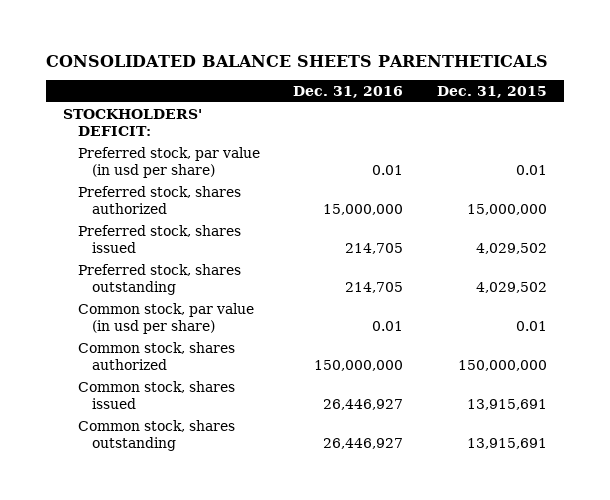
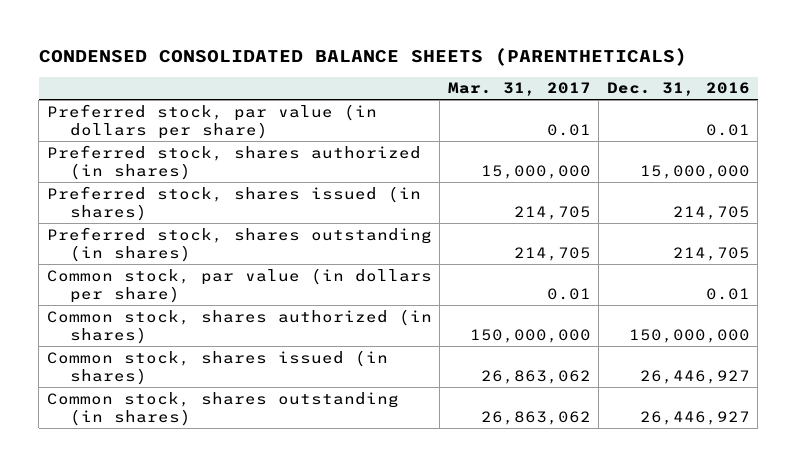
[45,54,548,67] CONSOLIDATED BALANCE SHEETS PARENTHETICALS -> [38,47,687,66] CONDENSED CONSOLIDATED BALANCE SHEETS (PARENTHETICALS)
[437,85,548,98] Dec. 31, 2015 -> none
none -> [447,82,591,97] Mar. 31, 2017
[62,108,202,136] STOCKHOLDERS' DEFICIT: -> none
[77,146,260,178] Preferred stock, par value (in usd per share) -> [46,103,377,139] Preferred stock, par value (in dollars per share)
[77,185,241,214] Preferred stock, shares authorized -> [46,144,421,180] Preferred stock, shares authorized (in shares)
[77,224,241,253] Preferred stock, shares issued -> [46,185,421,221] Preferred stock, shares issued (in shares)
[77,263,241,295] Preferred stock, shares outstanding -> [46,226,432,262] Preferred stock, shares outstanding (in shares)
[77,302,254,334] Common stock, par value (in usd per share) -> [46,267,432,303] Common stock, par value (in dollars per share)
[77,341,235,370] Common stock, shares authorized -> [46,308,432,344] Common stock, shares authorized (in shares)
[77,380,235,409] Common stock, shares issued -> [46,349,388,385] Common stock, shares issued (in shares)
[77,419,235,451] Common stock, shares outstanding -> [46,391,399,426] Common stock, shares outstanding (in shares)

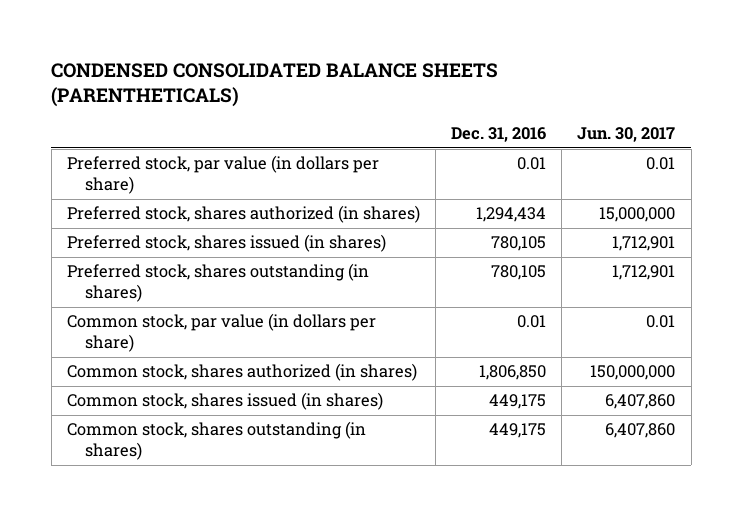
[447,82,591,97] Mar. 31, 2017 -> none
none -> [577,127,676,143] Jun. 30, 2017
[639,164,750,179] 15,000,000 -> [476,207,547,223] 1,294,434
[672,205,750,220] 214,705 -> [491,236,547,252] 780,105
[672,246,750,261] 214,705 -> [491,265,547,281] 780,105
[628,328,750,343] 150,000,000 -> [479,365,547,381] 1,806,850
[639,369,750,384] 26,446,927 -> [489,394,547,410] 449,175
[639,410,750,425] 26,446,927 -> [489,423,547,439] 449,175

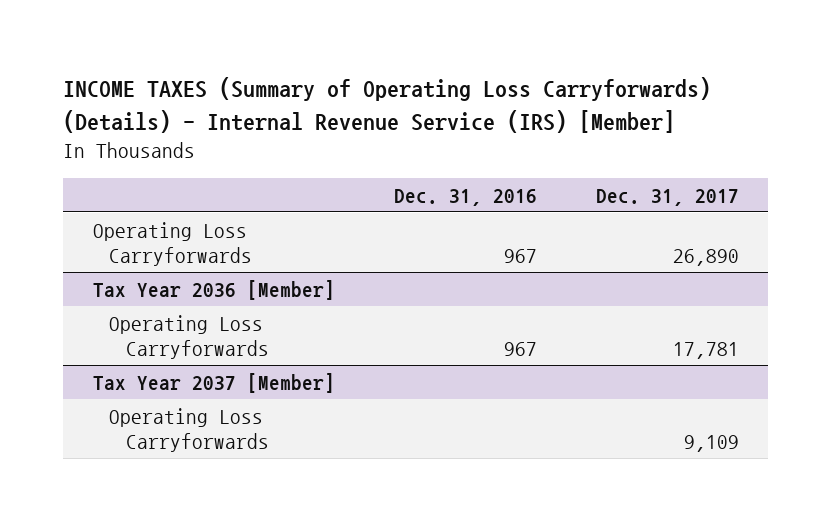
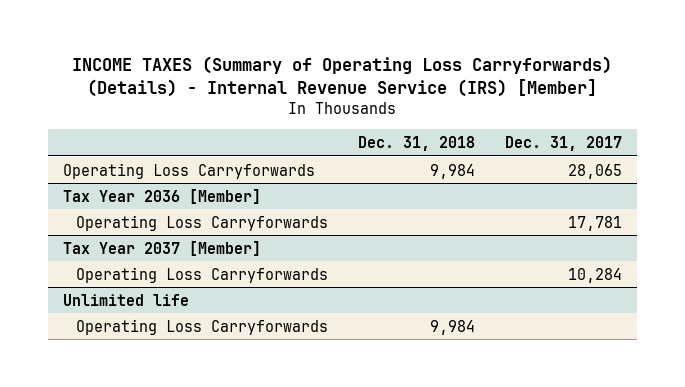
[393,188,537,206] Dec. 31, 2016 -> none
none -> [357,135,475,151] Dec. 31, 2018
[672,248,739,266] 26,890 -> [567,163,622,179] 28,065
[683,434,739,452] 9,109 -> [567,267,622,283] 10,284
none -> [63,293,190,306] Unlimited life
none -> [75,318,328,335] Operating Loss Carryforwards

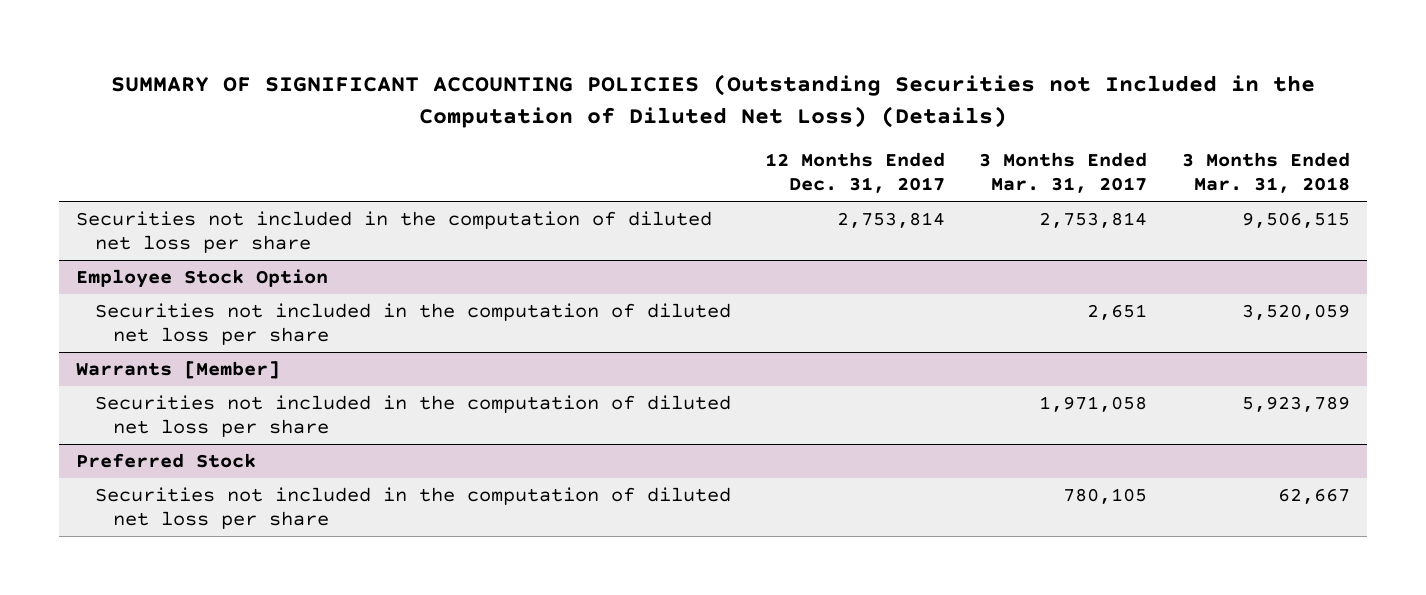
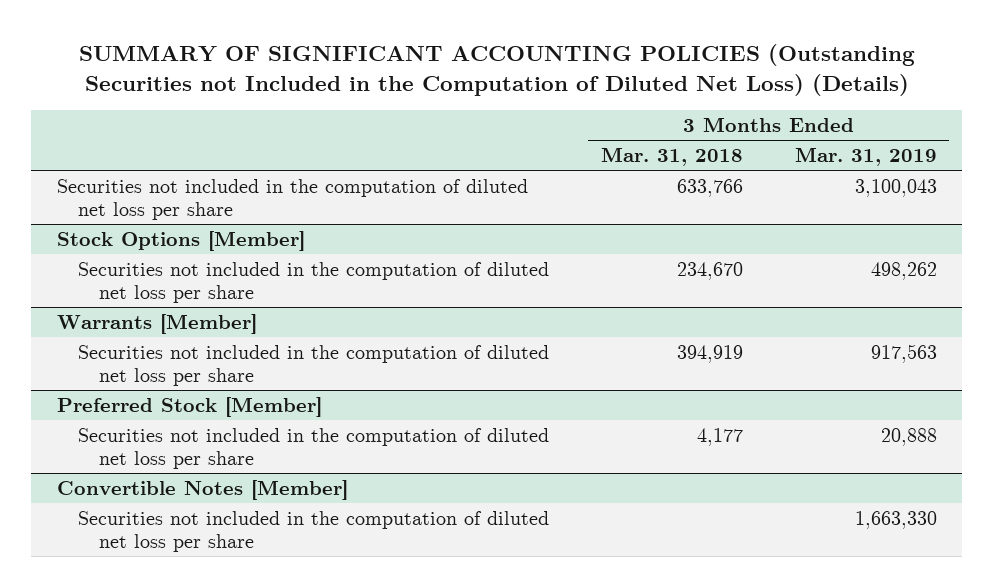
[764,152,945,194] 12 Months Ended Dec. 31, 2017 -> none
[979,152,1148,194] 3 Months Ended Mar. 31, 2017 -> none
none -> [794,146,937,166] Mar. 31, 2019
[1241,212,1350,229] 9,506,515 -> [676,178,743,197] 633,766
[75,269,328,289] Employee Stock Option -> [56,230,305,251] Stock Options [Member]
[1241,304,1350,321] 3,520,059 -> [676,261,743,280] 234,670
[1241,396,1350,413] 5,923,789 -> [676,344,743,363] 394,919
[75,453,256,469] Preferred Stock -> [56,396,322,417] Preferred Stock [Member]
[1277,488,1350,505] 62,667 -> [696,427,743,446] 4,177
none -> [56,479,348,500] Convertible Notes [Member]
none -> [78,510,550,553] Securities not included in the computation of diluted net loss per share

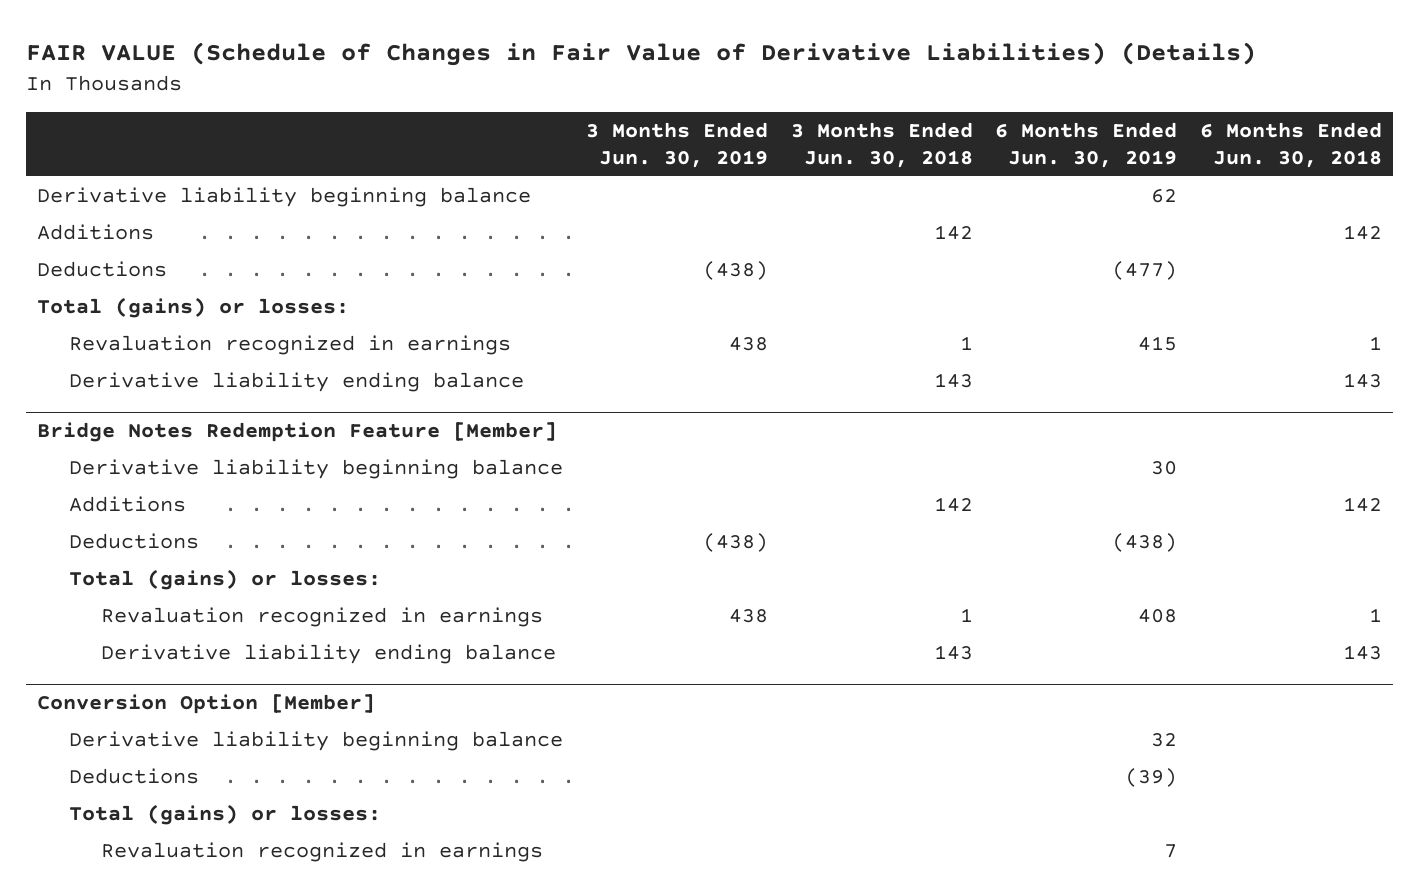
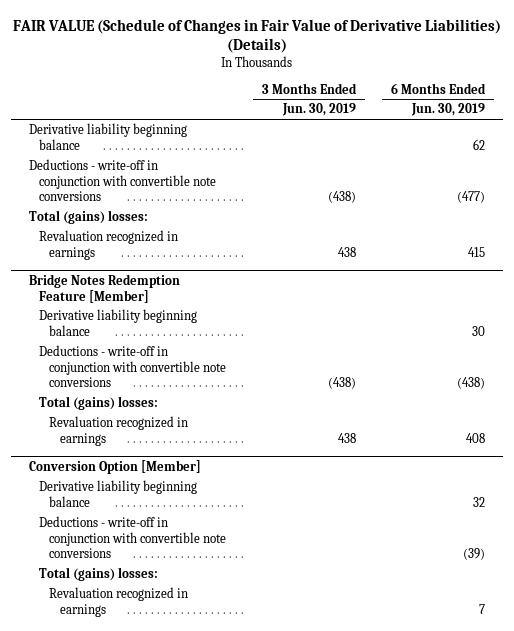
[790,121,973,168] 3 Months Ended Jun. 30, 2018 -> none
[1199,121,1382,168] 6 Months Ended Jun. 30, 2018 -> none
[37,223,155,240] Additions -> none
[37,260,168,277] Deductions -> [28,159,217,202] Deductions - write-off in conjunction with convertible note conversions
[37,296,350,318] Total (gains) or losses: -> [28,210,148,225] Total (gains) losses:
[69,371,525,392] Derivative liability ending balance -> none
[69,495,187,512] Additions -> none
[69,532,200,549] Deductions -> [39,345,227,388] Deductions - write-off in conjunction with convertible note conversions
[69,568,382,590] Total (gains) or losses: -> [39,396,159,411] Total (gains) losses:
[101,643,557,664] Derivative liability ending balance -> none
[69,767,200,784] Deductions -> [39,516,227,559] Deductions - write-off in conjunction with convertible note conversions
[69,803,382,825] Total (gains) or losses: -> [39,567,159,582] Total (gains) losses:

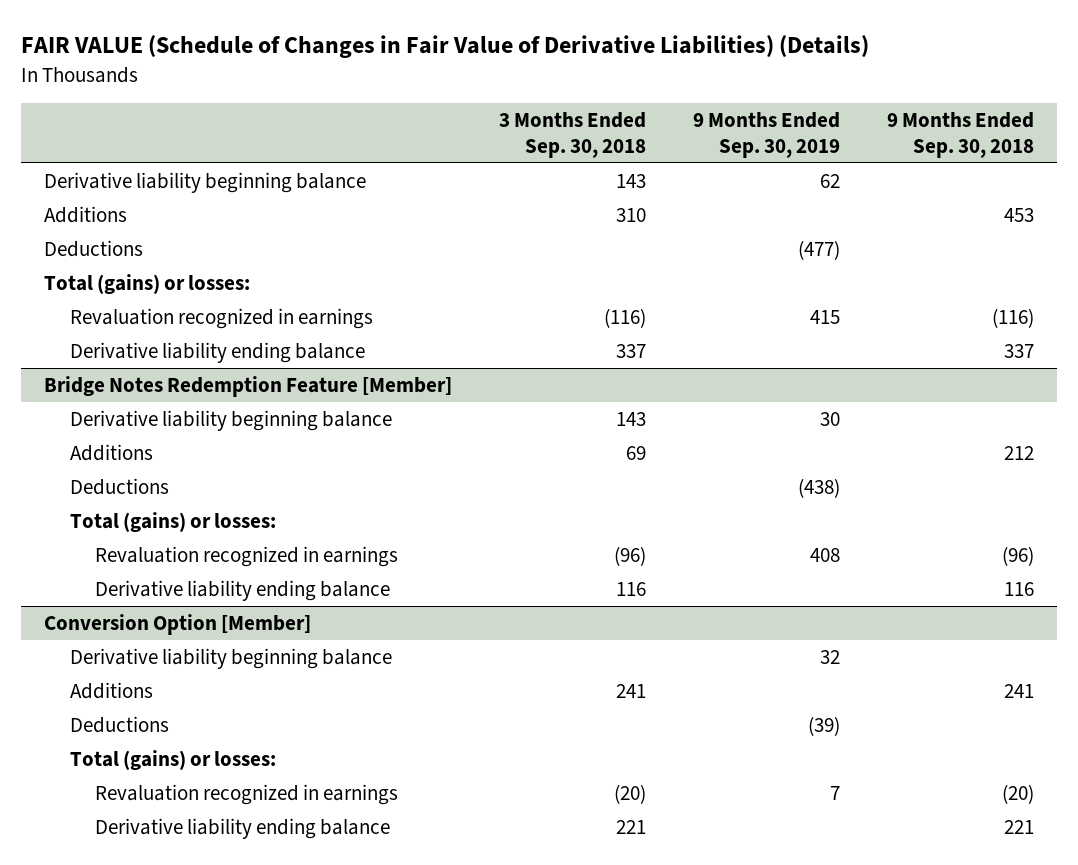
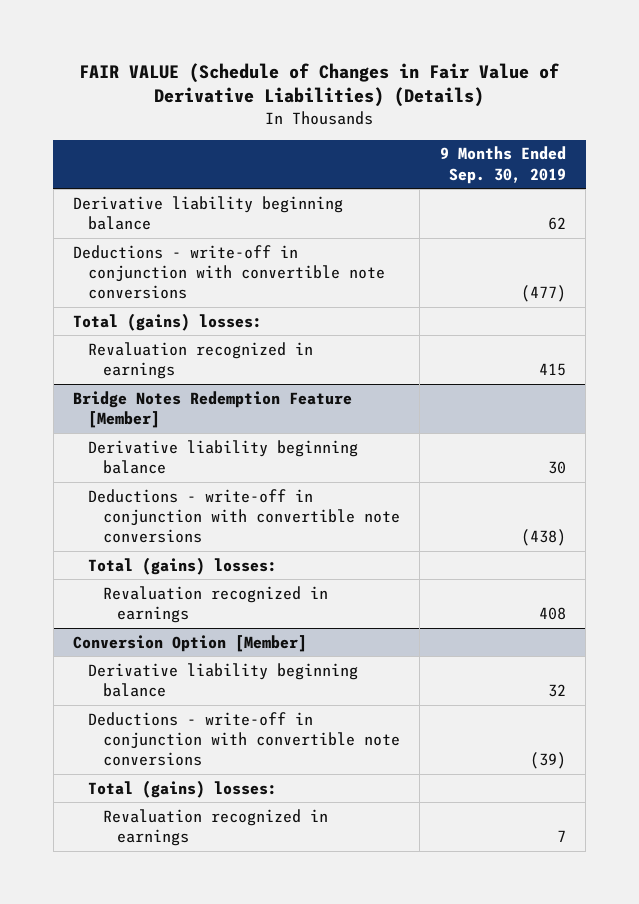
[499,111,647,158] 3 Months Ended Sep. 30, 2018 -> none
[886,111,1034,158] 9 Months Ended Sep. 30, 2018 -> none
[44,206,128,224] Additions -> none
[44,240,144,258] Deductions -> [73,244,385,300] Deductions - write-off in conjunction with convertible note conversions
[44,274,251,295] Total (gains) or losses: -> [73,312,263,331] Total (gains) losses:
[69,342,365,364] Derivative liability ending balance -> none
[69,444,153,462] Additions -> none
[69,478,169,496] Deductions -> [87,488,400,544] Deductions - write-off in conjunction with convertible note conversions
[69,512,276,533] Total (gains) or losses: -> [87,556,277,575] Total (gains) losses:
[94,580,390,602] Derivative liability ending balance -> none
[69,682,153,700] Additions -> none
[69,716,169,734] Deductions -> [87,711,400,767] Deductions - write-off in conjunction with convertible note conversions
[69,750,276,771] Total (gains) or losses: -> [87,779,277,798] Total (gains) losses:
[94,818,390,840] Derivative liability ending balance -> none

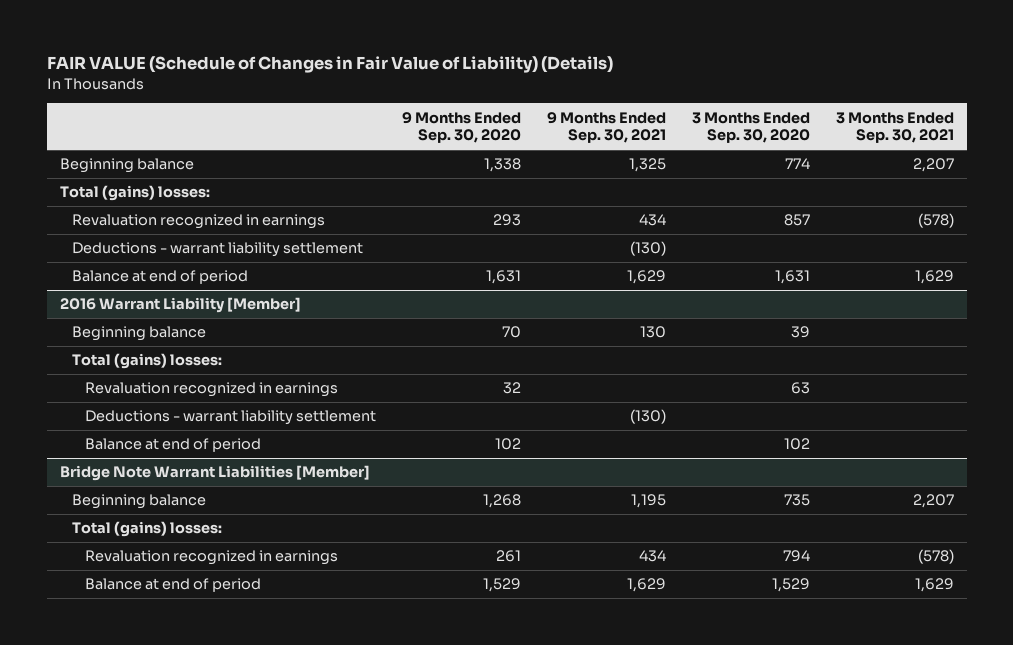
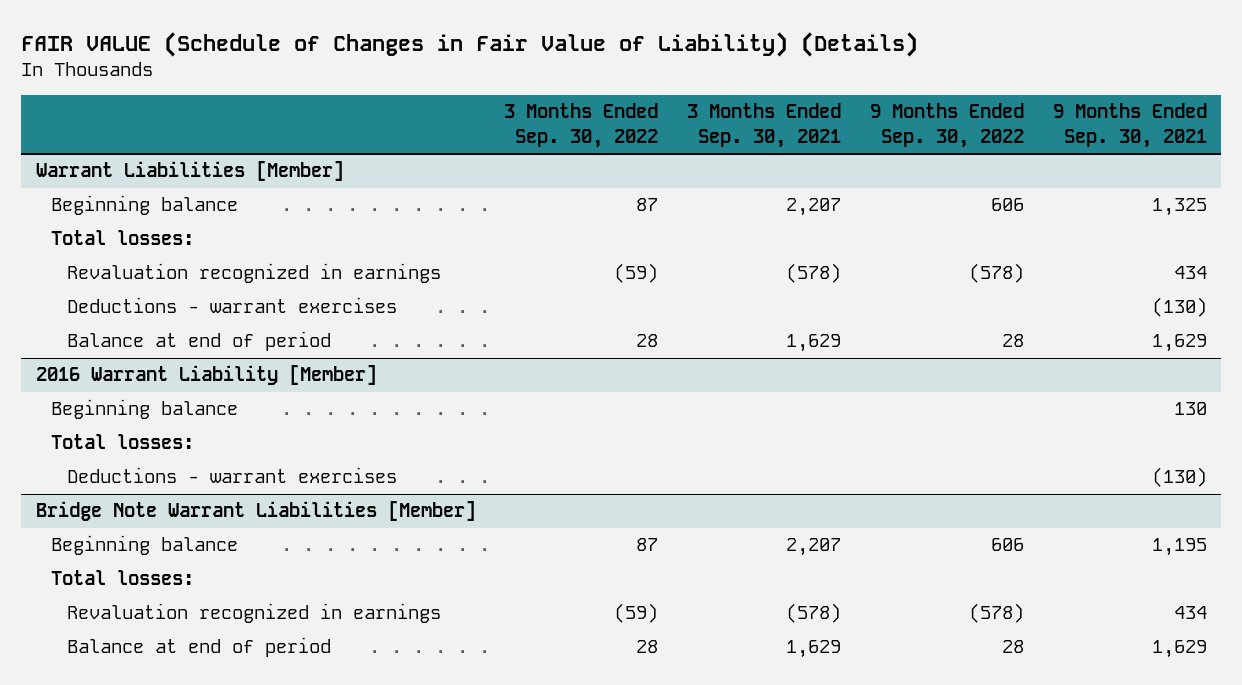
[402,111,522,144] 9 Months Ended Sep. 30, 2020 -> none
[691,111,810,144] 3 Months Ended Sep. 30, 2020 -> none
none -> [504,103,659,148] 3 Months Ended Sep. 30, 2022
none -> [869,103,1024,148] 9 Months Ended Sep. 30, 2022
none -> [35,161,344,182] Warrant Liabilities [Member]
[59,185,210,202] Total (gains) losses: -> [51,230,195,246] Total losses:
[72,242,364,258] Deductions - warrant liability settlement -> [67,297,398,314] Deductions - warrant exercises
[85,382,339,398] Revaluation recognized in earnings -> none
[85,438,262,453] Balance at end of period -> none
[72,353,223,370] Total (gains) losses: -> [51,434,195,450] Total losses:
[85,410,377,426] Deductions - warrant liability settlement -> [67,467,398,484] Deductions - warrant exercises
[72,521,223,538] Total (gains) losses: -> [51,570,195,586] Total losses:

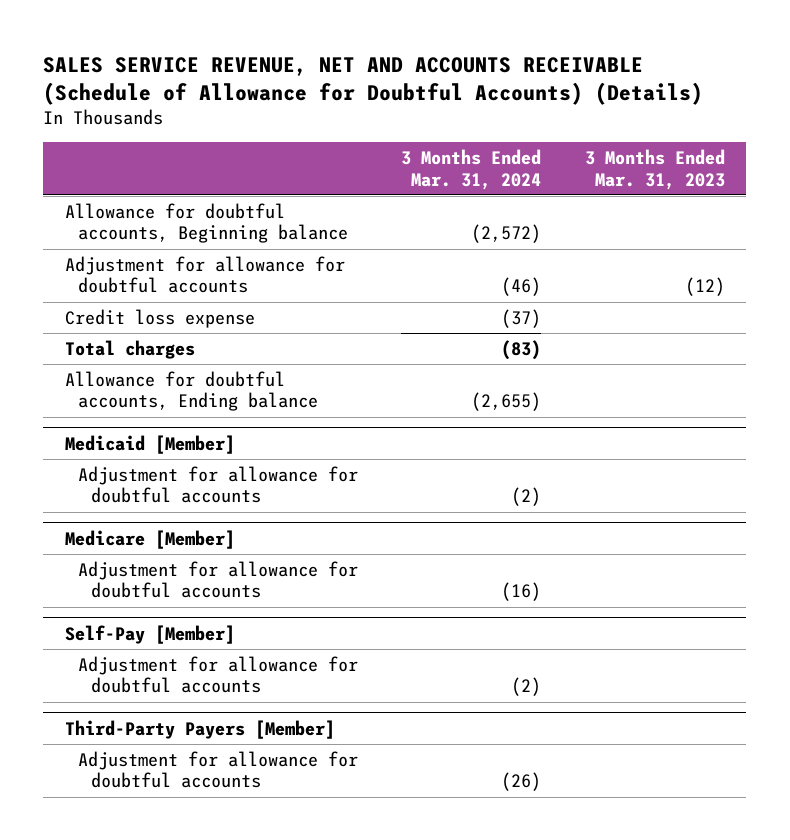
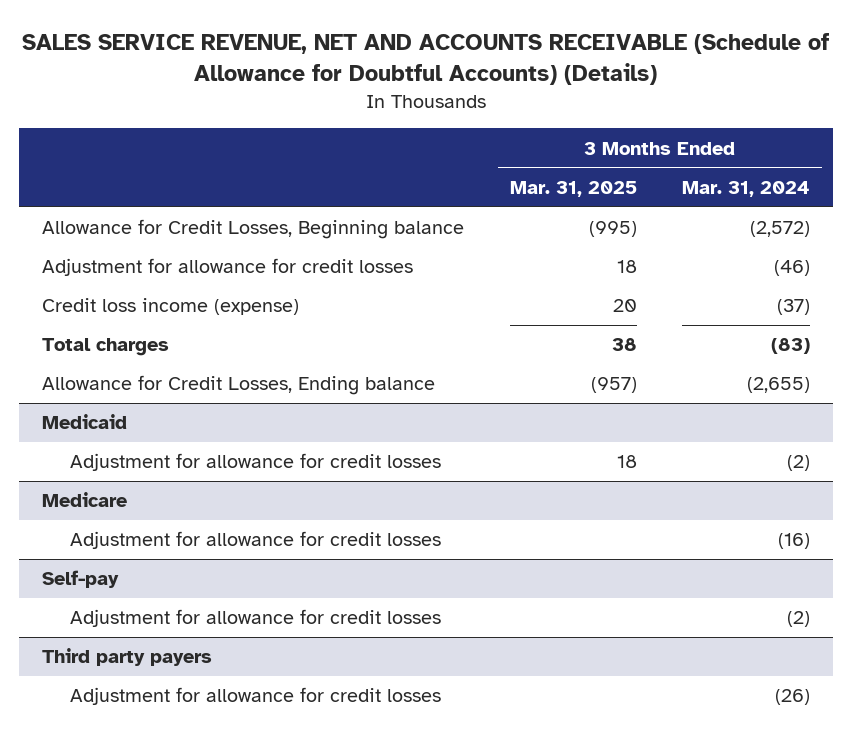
[584,149,725,190] 3 Months Ended Mar. 31, 2023 -> none
none -> [509,180,637,197] Mar. 31, 2025
[65,202,348,244] Allowance for doubtful accounts, Beginning balance -> [41,219,464,240] Allowance for Credit Losses, Beginning balance
[65,255,346,294] Adjustment for allowance for doubtful accounts -> [41,258,413,277] Adjustment for allowance for credit losses
[65,308,256,328] Credit loss expense -> [41,298,299,316] Credit loss income (expense)
[65,370,318,412] Allowance for doubtful accounts, Ending balance -> [41,375,435,396] Allowance for Credit Losses, Ending balance
[65,434,236,454] Medicaid [Member] -> [41,414,127,430] Medicaid
[77,465,358,504] Adjustment for allowance for doubtful accounts -> [70,453,442,472] Adjustment for allowance for credit losses
[65,529,236,549] Medicare [Member] -> [41,492,127,508] Medicare
[77,560,358,599] Adjustment for allowance for doubtful accounts -> [70,531,442,550] Adjustment for allowance for credit losses
[65,624,236,644] Self-Pay [Member] -> [41,570,119,589] Self-pay
[77,655,358,694] Adjustment for allowance for doubtful accounts -> [70,609,442,628] Adjustment for allowance for credit losses
[65,719,336,739] Third-Party Payers [Member] -> [41,648,212,667] Third party payers
[77,750,358,789] Adjustment for allowance for doubtful accounts -> [70,687,442,706] Adjustment for allowance for credit losses

